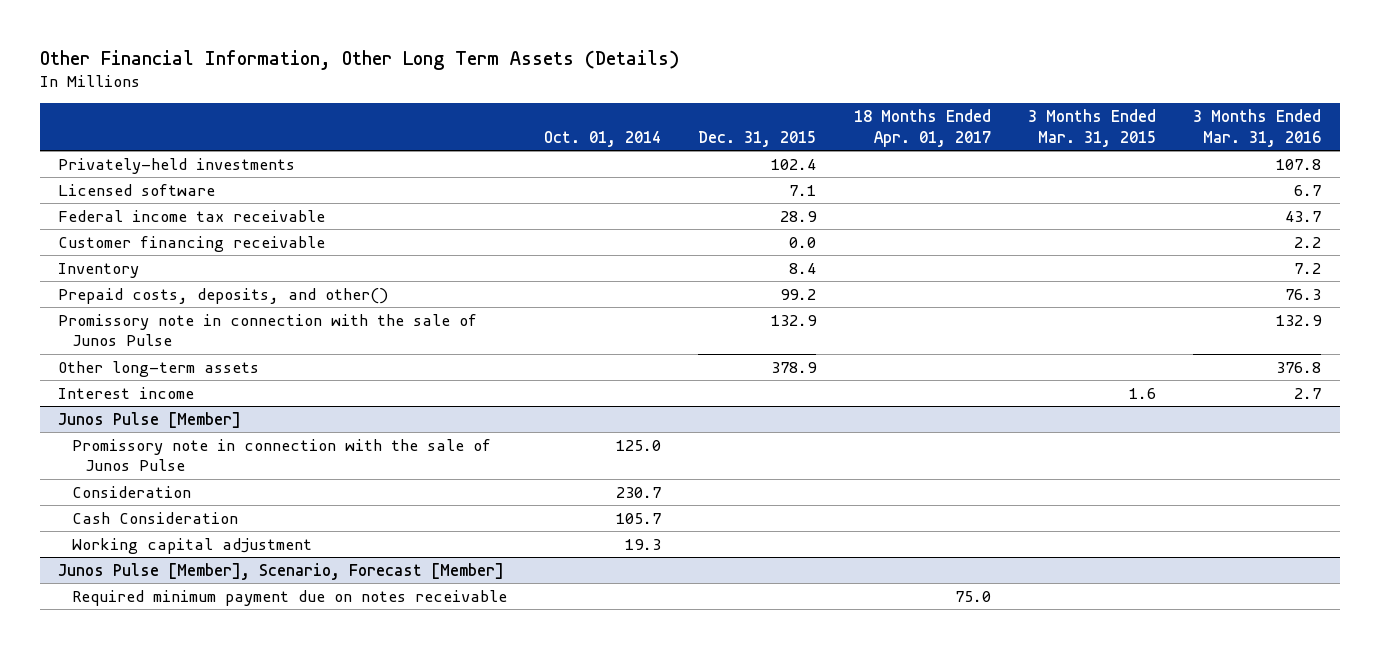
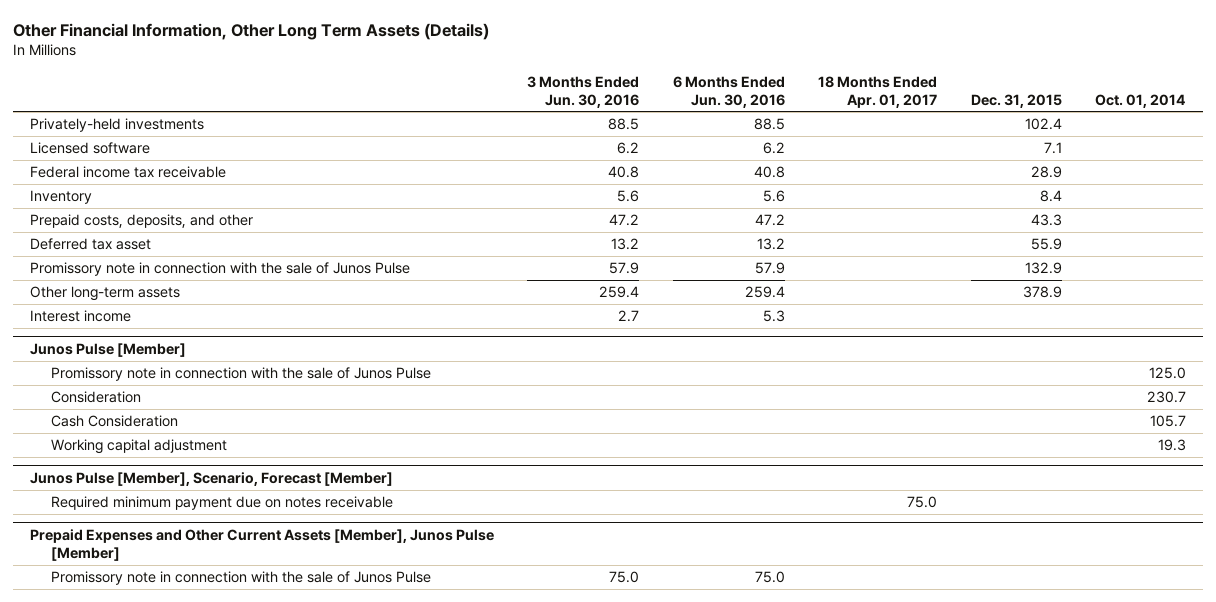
[1028,108,1157,147] 3 Months Ended Mar. 31, 2015 -> none
[1193,108,1322,147] 3 Months Ended Mar. 31, 2016 -> none
none -> [527,75,640,108] 3 Months Ended Jun. 30, 2016
none -> [672,75,785,108] 6 Months Ended Jun. 30, 2016
[58,235,326,252] Customer financing receivable -> none
[58,287,389,304] Prepaid costs, deposits, and other() -> [29,214,253,229] Prepaid costs, deposits, and other
[780,288,817,300] 99.2 -> [1030,214,1062,227] 43.3
none -> [29,238,151,251] Deferred tax asset
none -> [29,529,494,562] Prepaid Expenses and Other Current Assets [Member], Junos Pulse [Member]
none -> [51,571,432,586] Promissory note in connection with the sale of Junos Pulse

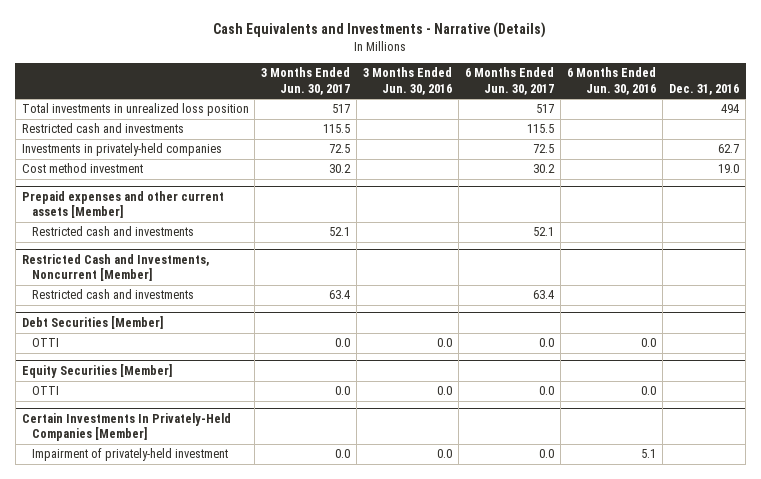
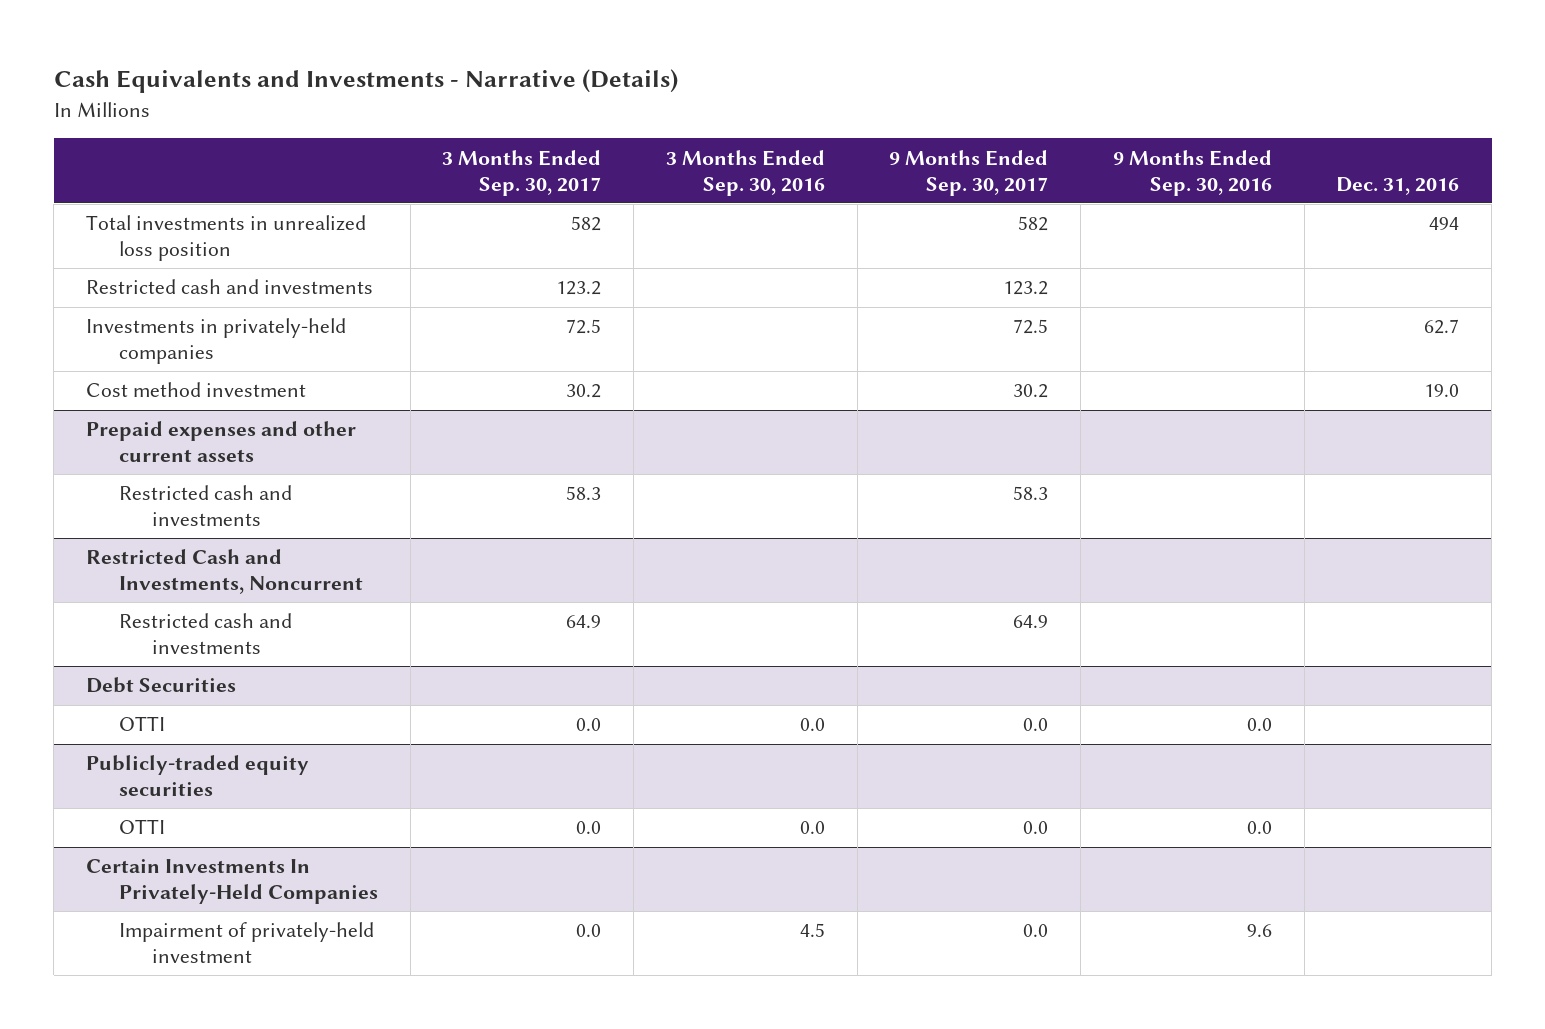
[261,67,351,95] 3 Months Ended Jun. 30, 2017 -> none
[363,67,453,95] 3 Months Ended Jun. 30, 2016 -> none
[465,67,555,95] 6 Months Ended Jun. 30, 2017 -> none
[567,67,657,95] 6 Months Ended Jun. 30, 2016 -> none
none -> [442,149,602,196] 3 Months Ended Sep. 30, 2017
none -> [665,149,825,196] 3 Months Ended Sep. 30, 2016
none -> [889,149,1049,196] 9 Months Ended Sep. 30, 2017
none -> [1112,149,1272,196] 9 Months Ended Sep. 30, 2016
[21,190,224,219] Prepaid expenses and other current assets [Member] -> [85,421,356,463] Prepaid expenses and other current assets
[21,253,209,282] Restricted Cash and Investments, Noncurrent [Member] -> [85,549,363,595] Restricted Cash and Investments, Noncurrent
[21,315,163,329] Debt Securities [Member] -> [85,677,236,694] Debt Securities
[21,363,172,378] Equity Securities [Member] -> [85,755,309,797] Publicly-traded equity securities
[21,412,231,442] Certain Investments In Privately-Held Companies [Member] -> [85,859,378,905] Certain Investments In Privately-Held Companies

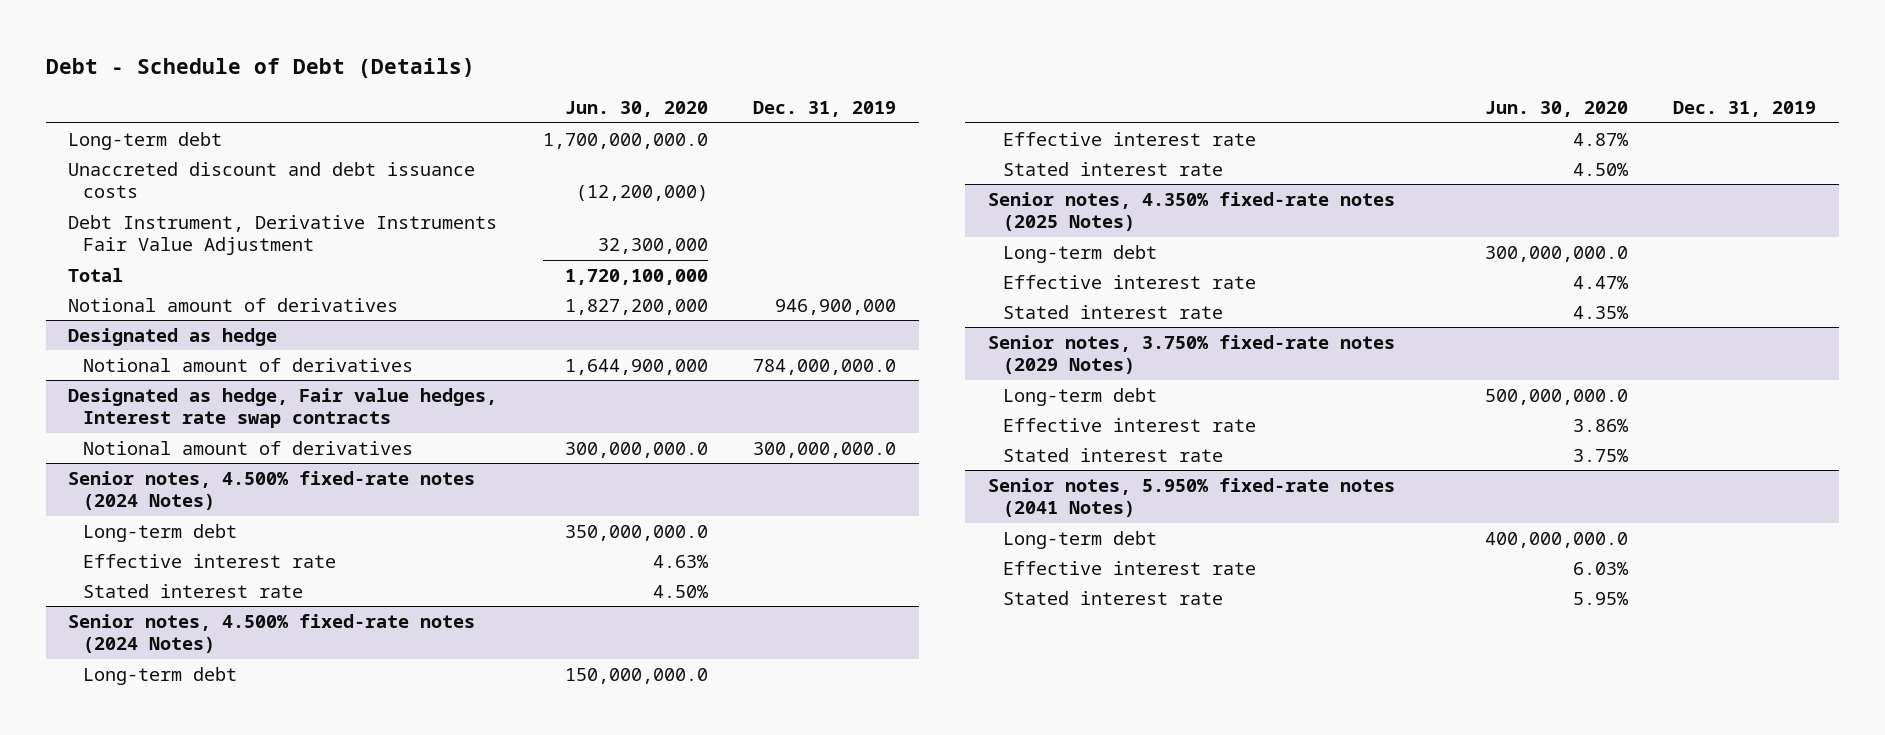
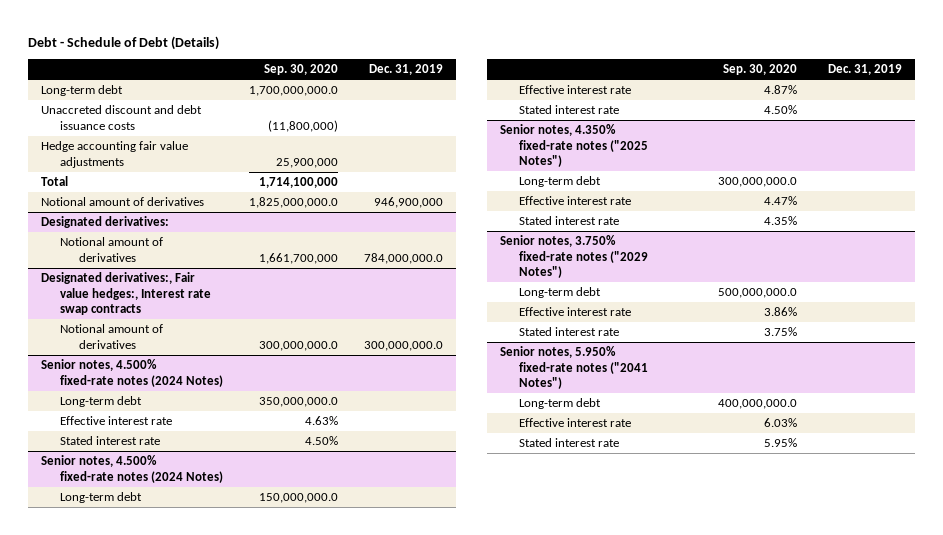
[564,101,708,118] Jun. 30, 2020 -> none
none -> [264,64,339,76] Sep. 30, 2020
[68,214,498,256] Debt Instrument, Derivative Instruments Fair Value Adjustment -> [40,140,188,168] Hedge accounting fair value adjustments
[68,327,278,346] Designated as hedge -> [40,215,169,228] Designated derivatives:
[68,387,498,429] Designated as hedge, Fair value hedges, Interest rate swap contracts -> [40,271,212,316] Designated derivatives:, Fair value hedges:, Interest rate swap contracts
[988,191,1396,232] Senior notes, 4.350% fixed-rate notes (2025 Notes) -> [500,123,649,168] Senior notes, 4.350% fixed-rate notes ("2025 Notes")
[988,334,1396,375] Senior notes, 3.750% fixed-rate notes (2029 Notes) -> [500,234,649,279] Senior notes, 3.750% fixed-rate notes ("2029 Notes")
[988,477,1396,518] Senior notes, 5.950% fixed-rate notes (2041 Notes) -> [500,345,649,390] Senior notes, 5.950% fixed-rate notes ("2041 Notes")

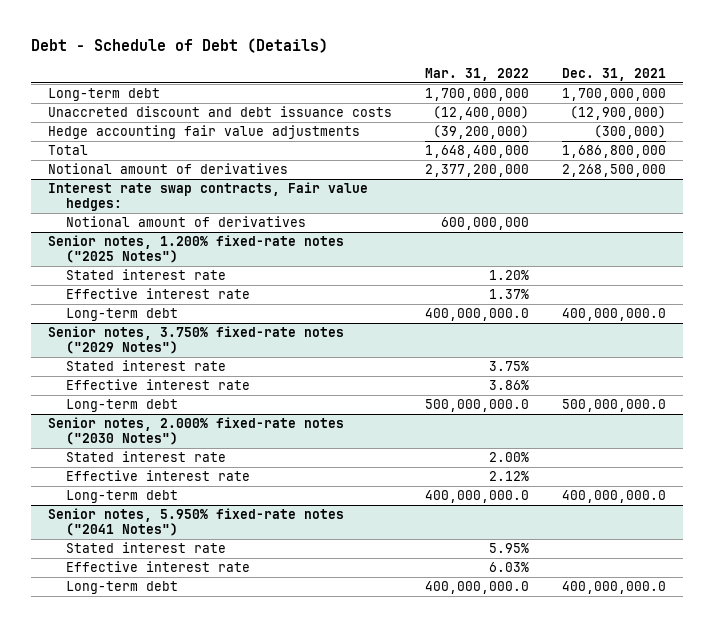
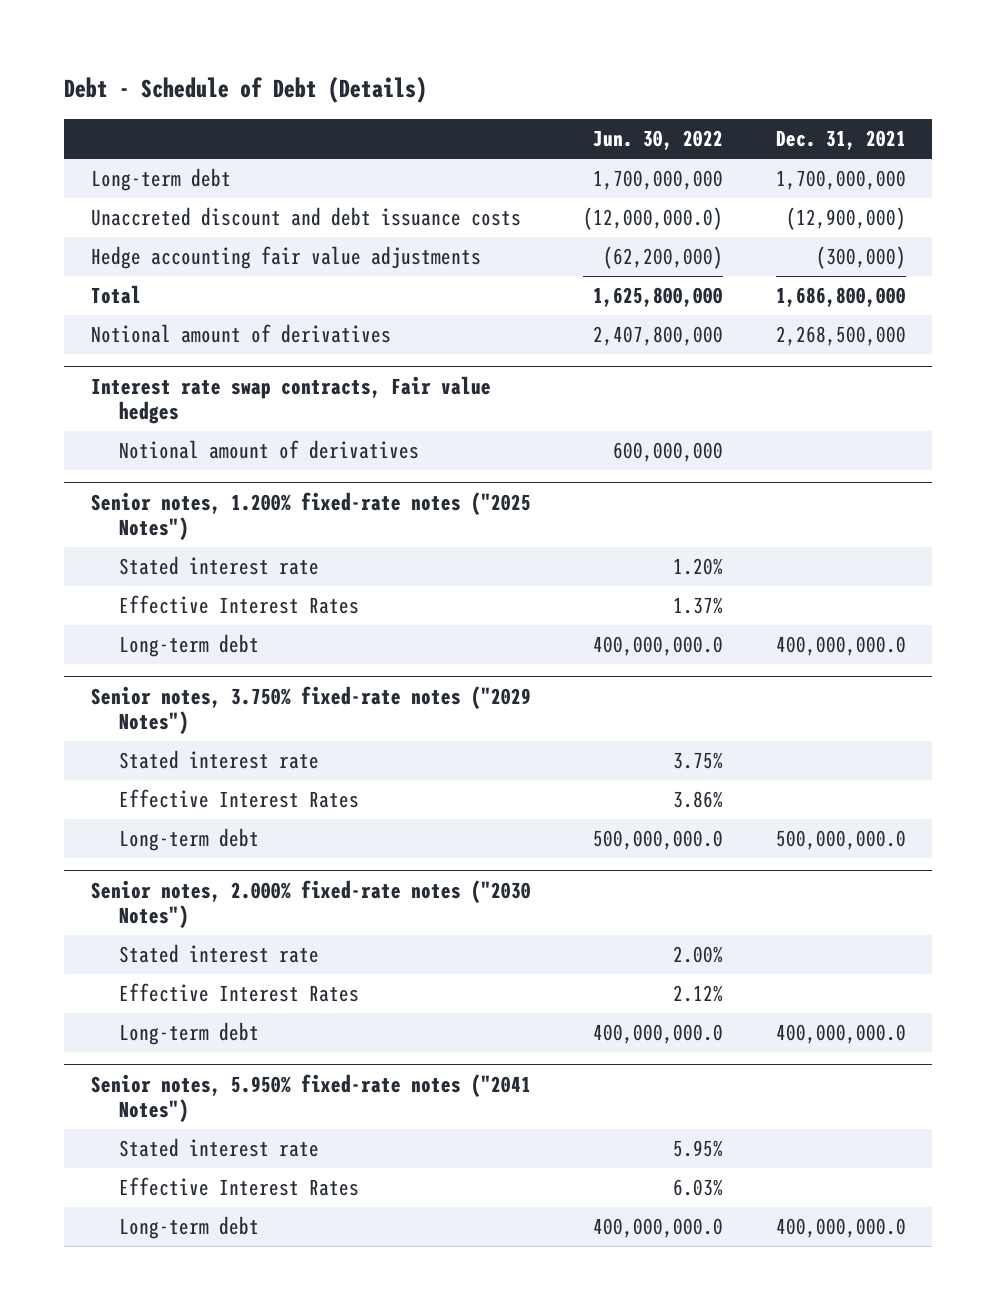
[425,68,530,82] Mar. 31, 2022 -> none
none -> [593,129,724,150] Jun. 30, 2022
[48,181,369,212] Interest rate swap contracts, Fair value hedges: -> [90,375,491,424] Interest rate swap contracts, Fair value hedges
[66,287,251,299] Effective interest rate -> [118,595,359,615] Effective Interest Rates
[66,378,251,390] Effective interest rate -> [118,789,359,809] Effective Interest Rates
[66,469,251,481] Effective interest rate -> [118,983,359,1003] Effective Interest Rates
[66,560,251,572] Effective interest rate -> [118,1177,359,1197] Effective Interest Rates

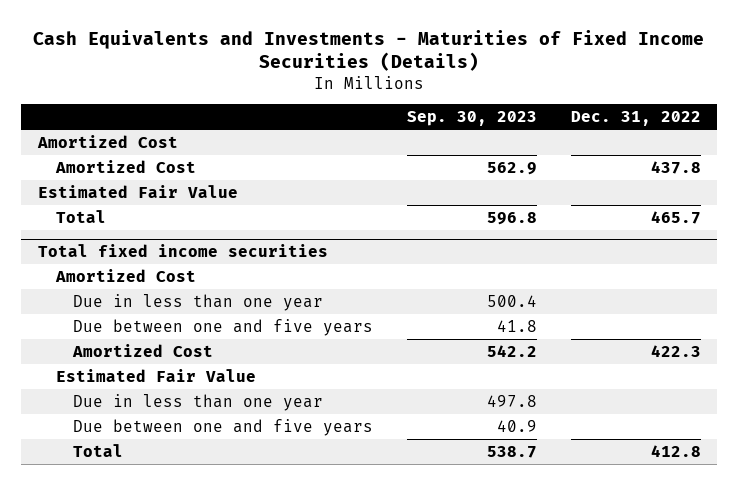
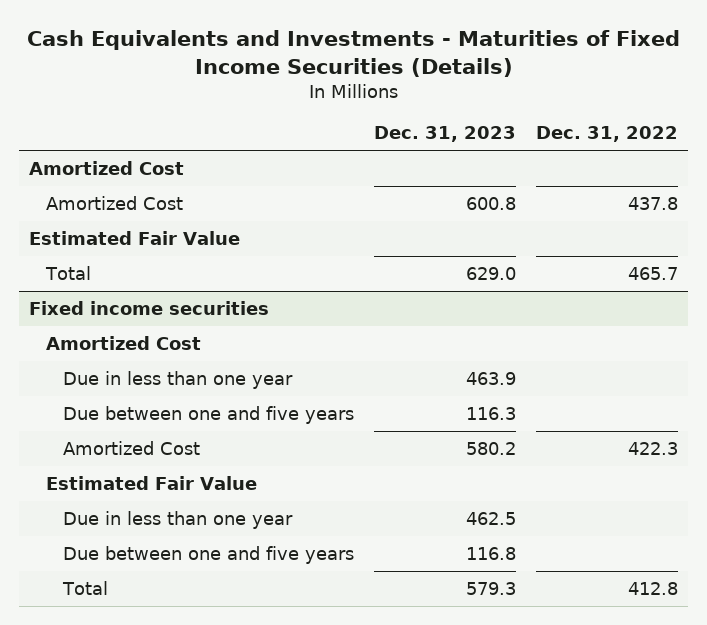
[407,110,538,126] Sep. 30, 2023 -> none
none -> [374,126,517,143] Dec. 31, 2023
[37,243,328,257] Total fixed income securities -> [28,300,269,315] Fixed income securities

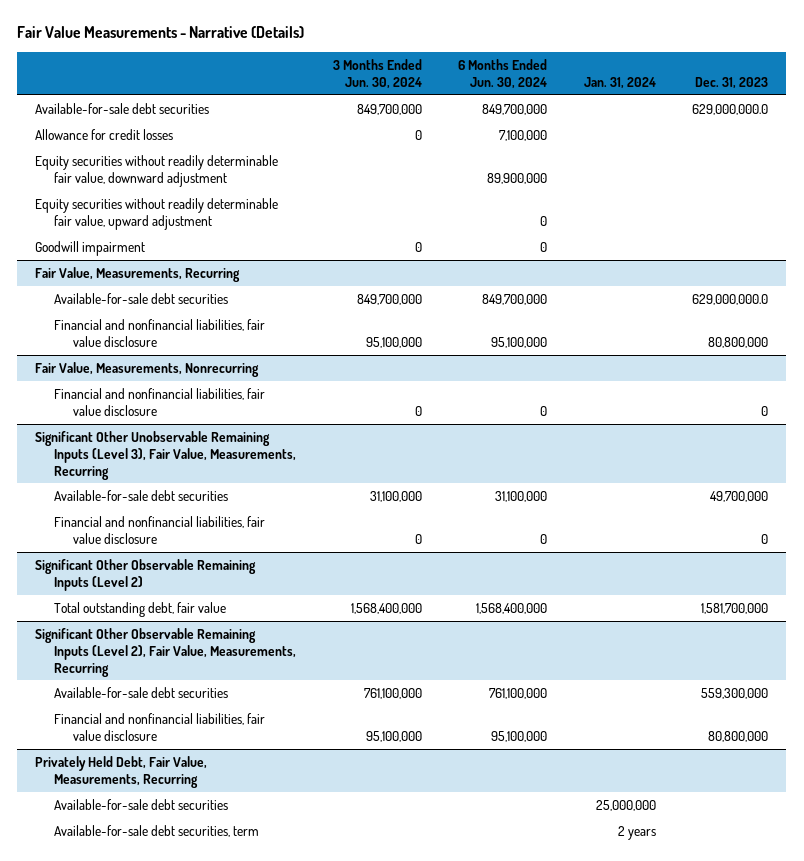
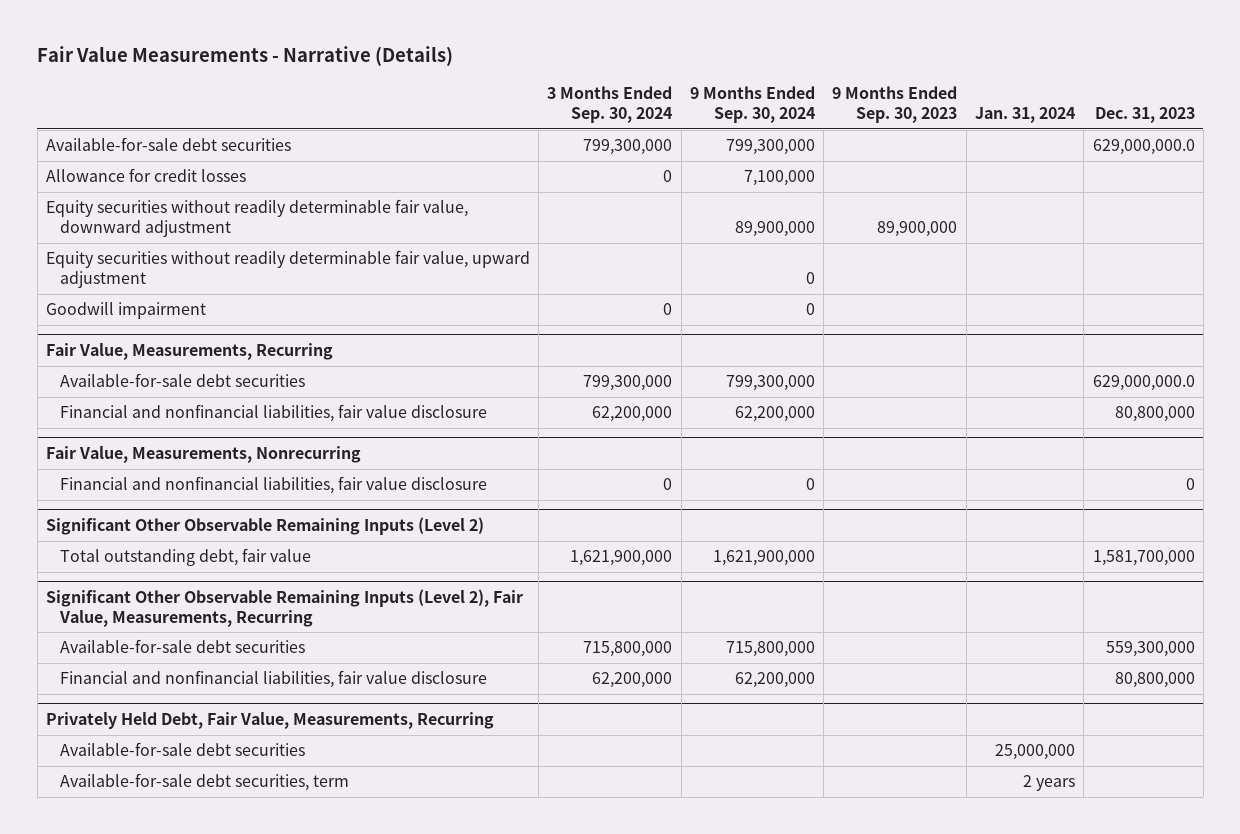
[332,58,422,89] 3 Months Ended Jun. 30, 2024 -> none
[458,58,548,89] 6 Months Ended Jun. 30, 2024 -> none
none -> [547,86,673,123] 3 Months Ended Sep. 30, 2024
none -> [689,86,815,123] 9 Months Ended Sep. 30, 2024
none -> [832,86,958,123] 9 Months Ended Sep. 30, 2023
[35,430,297,480] Significant Other Unobservable Remaining Inputs (Level 3), Fair Value, Measurements, Recurring -> none
[54,489,229,501] Available-for-sale debt securities -> none
[54,515,266,544] Financial and nonfinancial liabilities, fair value disclosure -> none

